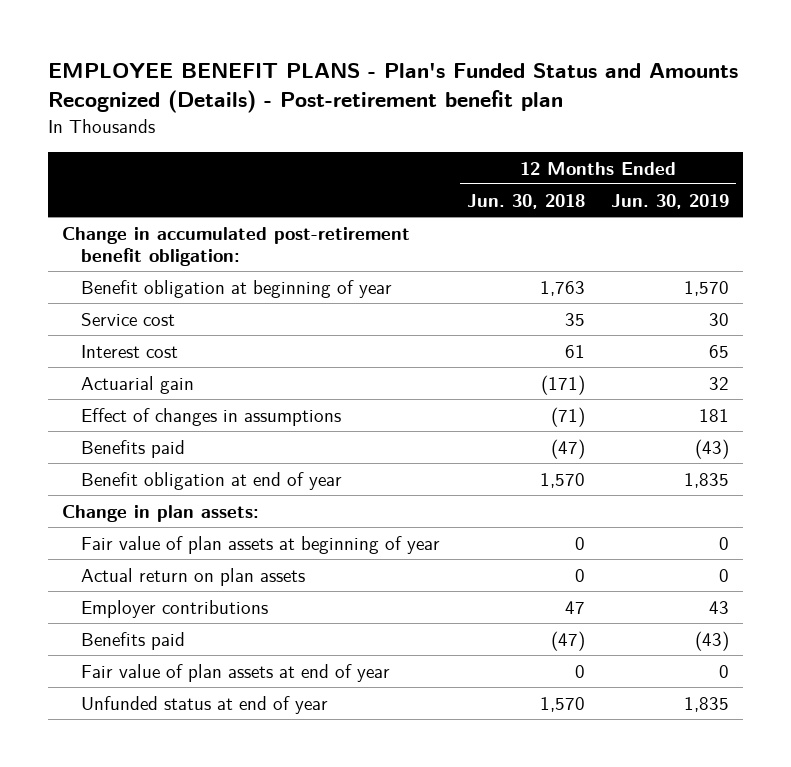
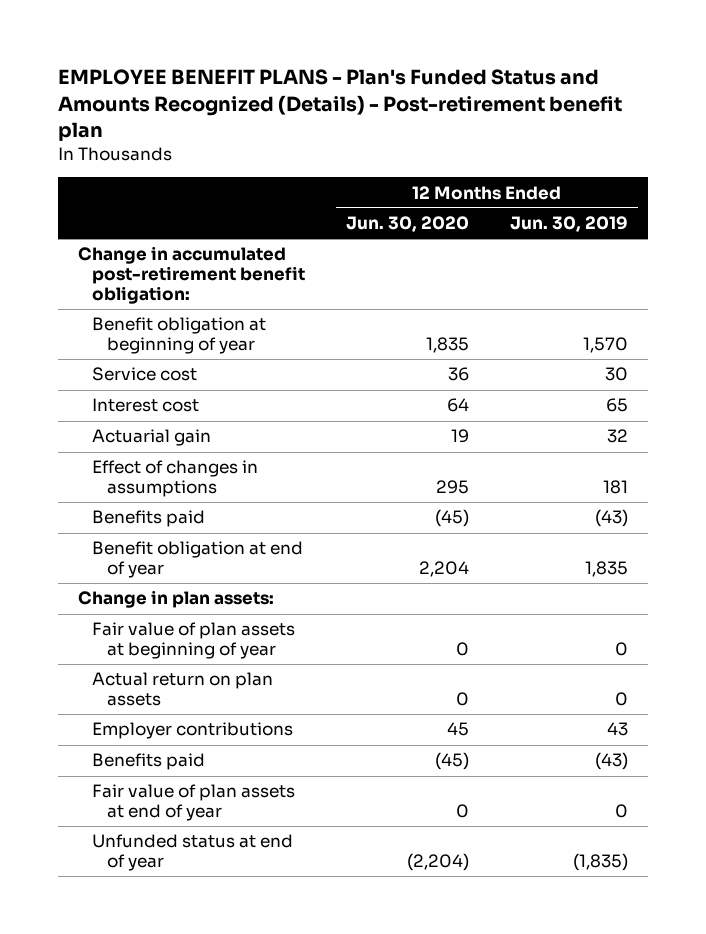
[466,193,585,209] Jun. 30, 2018 -> none
none -> [345,216,469,233] Jun. 30, 2020
[684,696,730,712] 1,835 -> [572,853,628,872] (1,835)

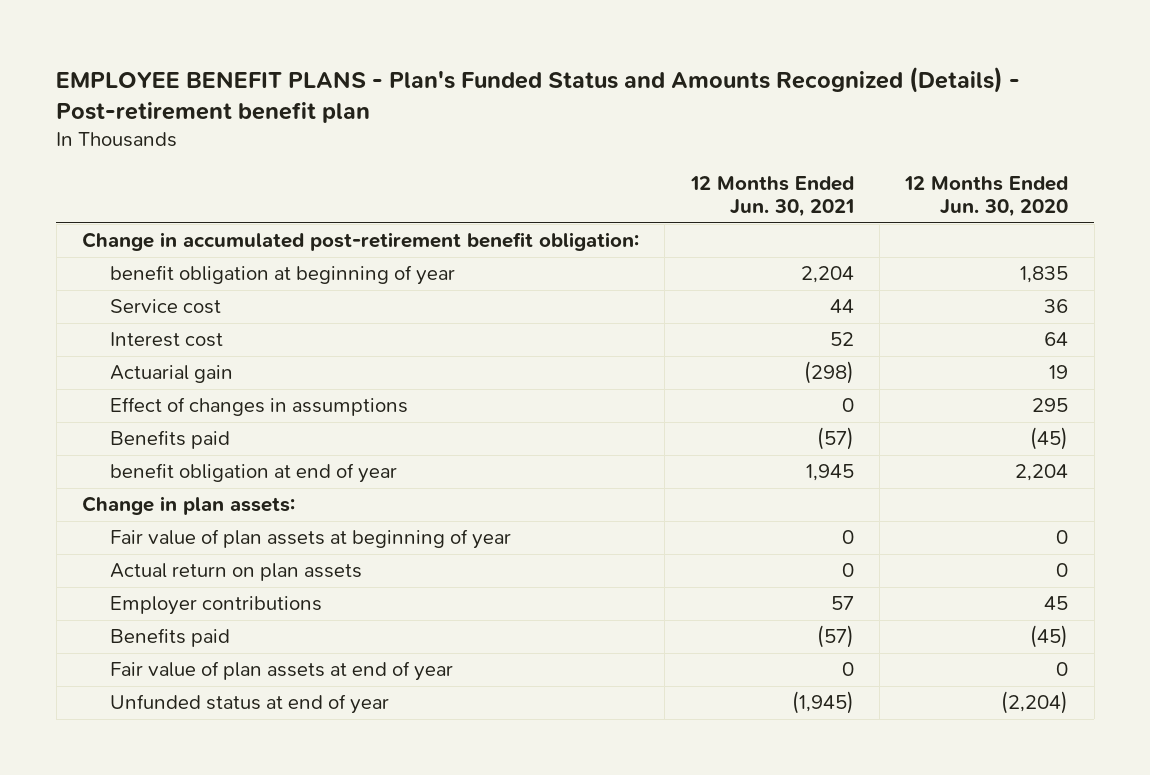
[509,216,628,233] Jun. 30, 2019 -> none
none -> [689,176,854,218] 12 Months Ended Jun. 30, 2021
[92,317,267,355] Benefit obligation at beginning of year -> [110,265,456,286] benefit obligation at beginning of year
[92,541,304,579] Benefit obligation at end of year -> [110,463,398,484] benefit obligation at end of year

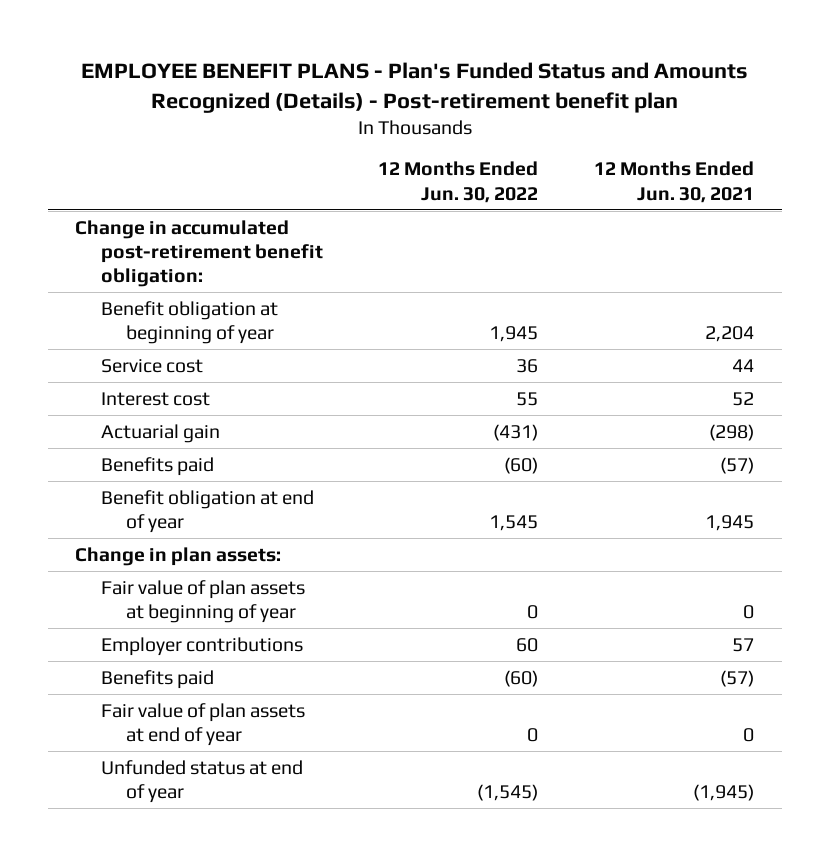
[904,176,1069,218] 12 Months Ended Jun. 30, 2020 -> none
none -> [378,161,539,203] 12 Months Ended Jun. 30, 2022
[110,265,456,286] benefit obligation at beginning of year -> [100,300,278,345] Benefit obligation at beginning of year
[110,397,409,417] Effect of changes in assumptions -> none
[110,463,398,484] benefit obligation at end of year -> [100,489,314,534] Benefit obligation at end of year
[110,563,363,582] Actual return on plan assets -> none

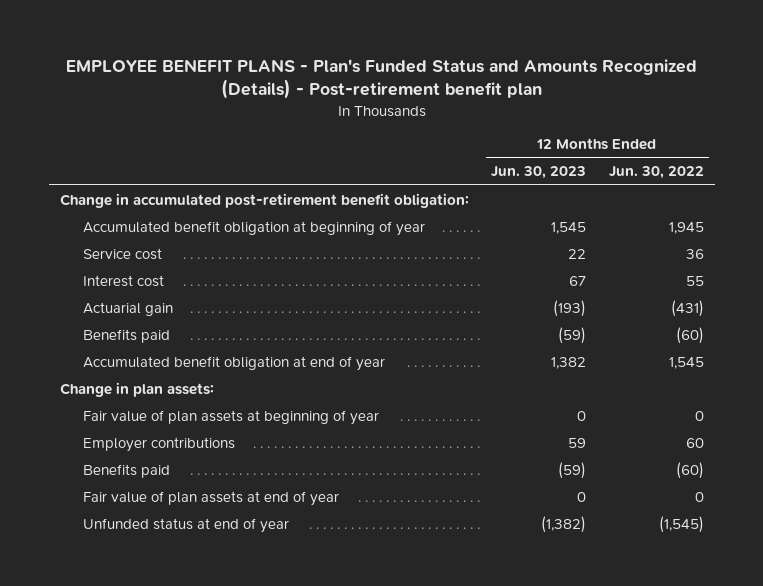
[593,161,754,203] 12 Months Ended Jun. 30, 2021 -> none
none -> [491,166,587,180] Jun. 30, 2023
[100,300,278,345] Benefit obligation at beginning of year -> [83,220,426,236] Accumulated benefit obligation at beginning of year
[100,489,314,534] Benefit obligation at end of year -> [83,355,386,371] Accumulated benefit obligation at end of year

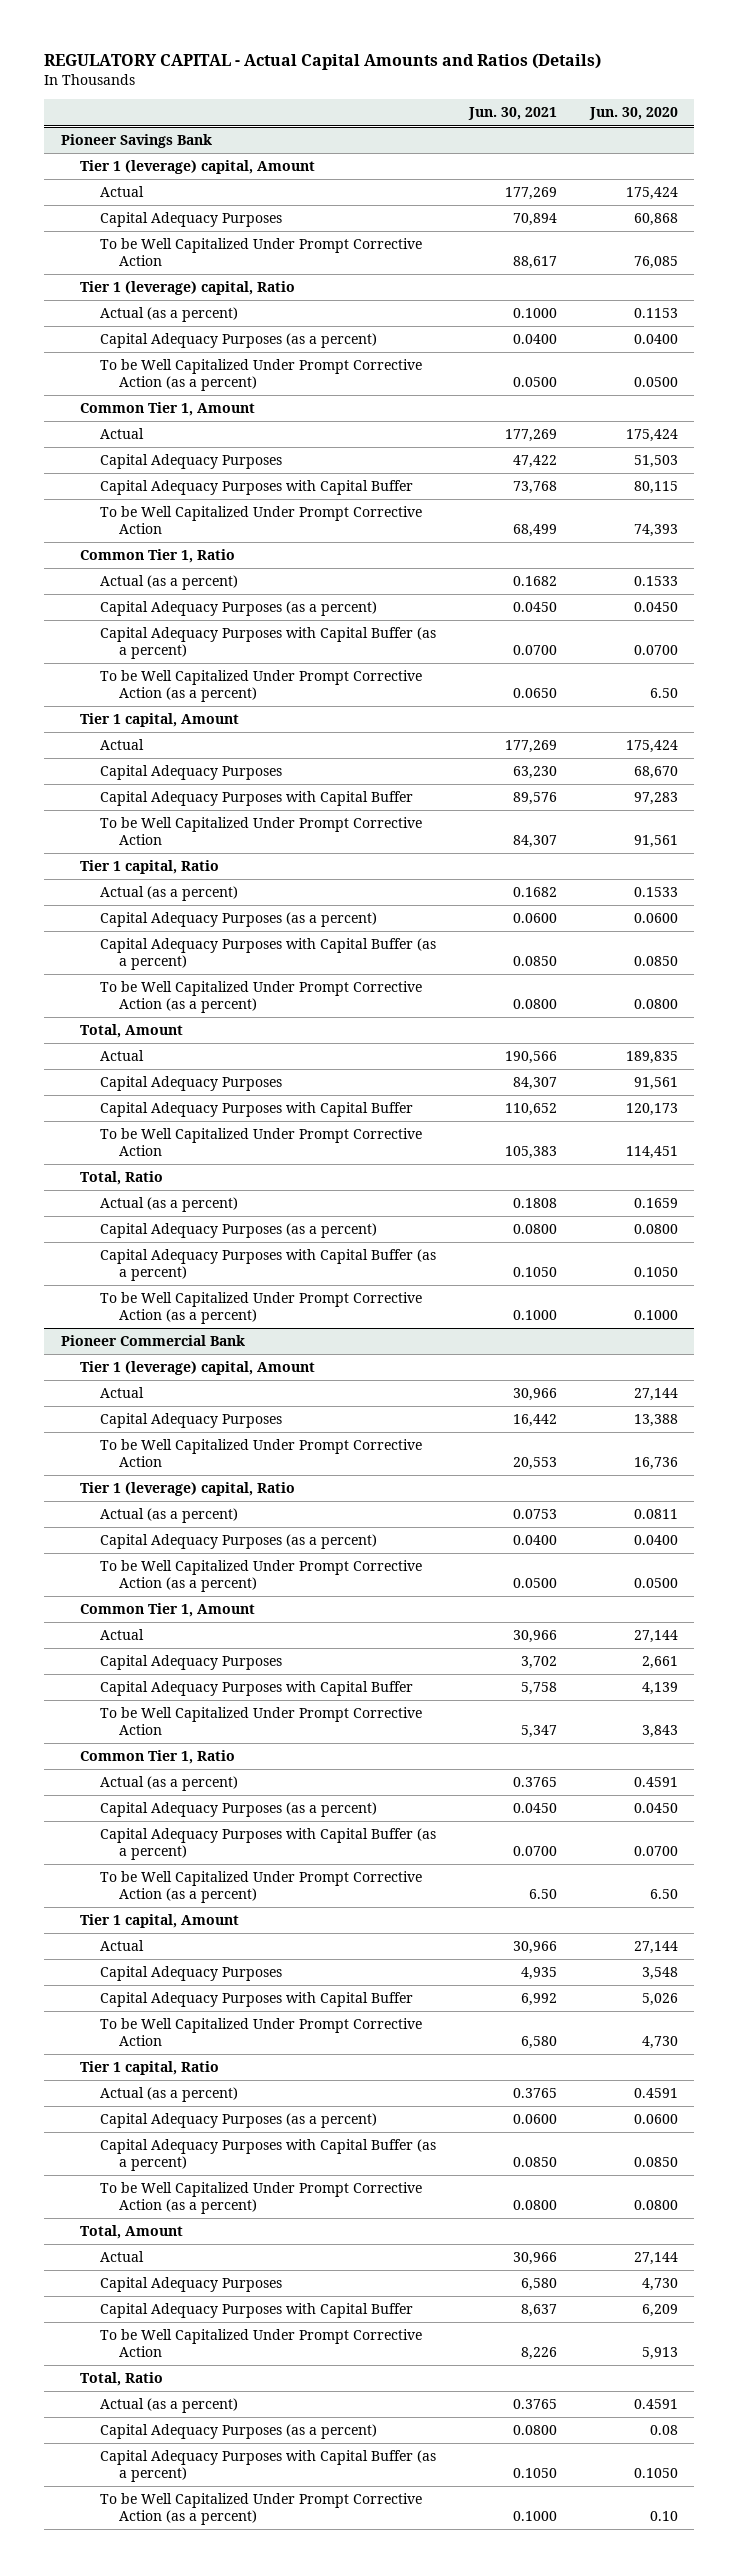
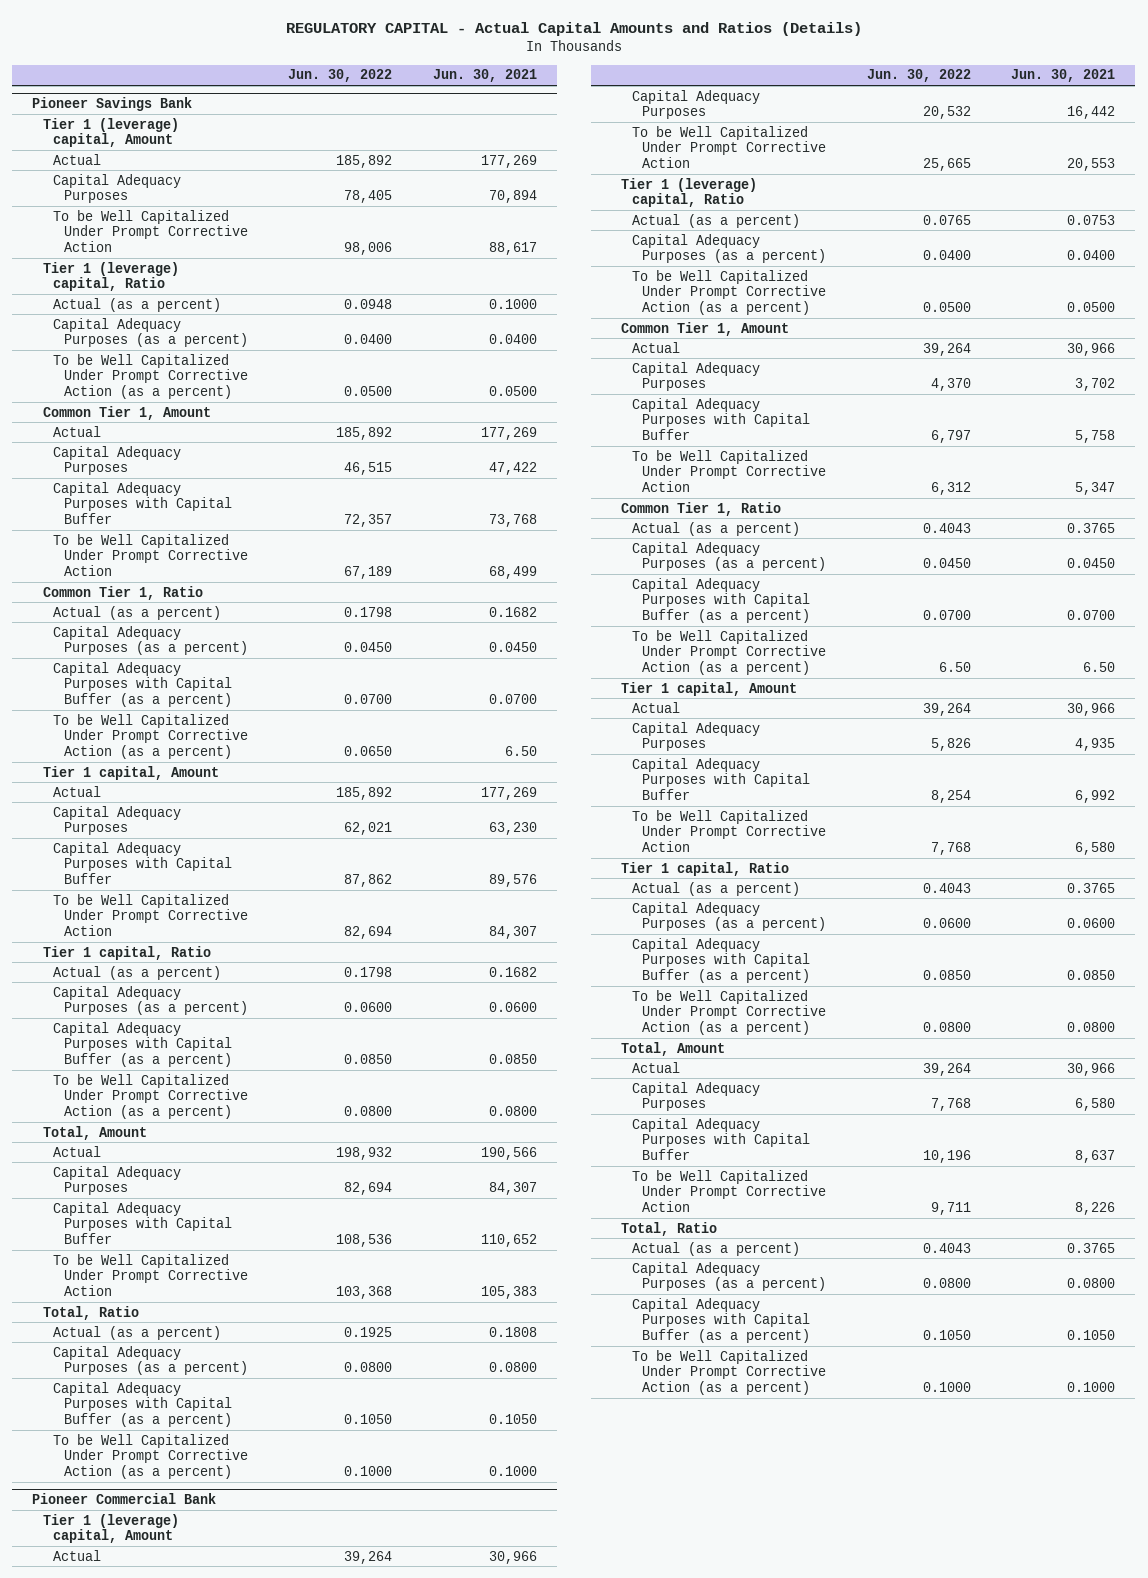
[588,107,678,121] Jun. 30, 2020 -> none
none -> [288,69,393,83] Jun. 30, 2022
[512,688,557,699] 0.0650 -> [504,746,537,757] 6.50

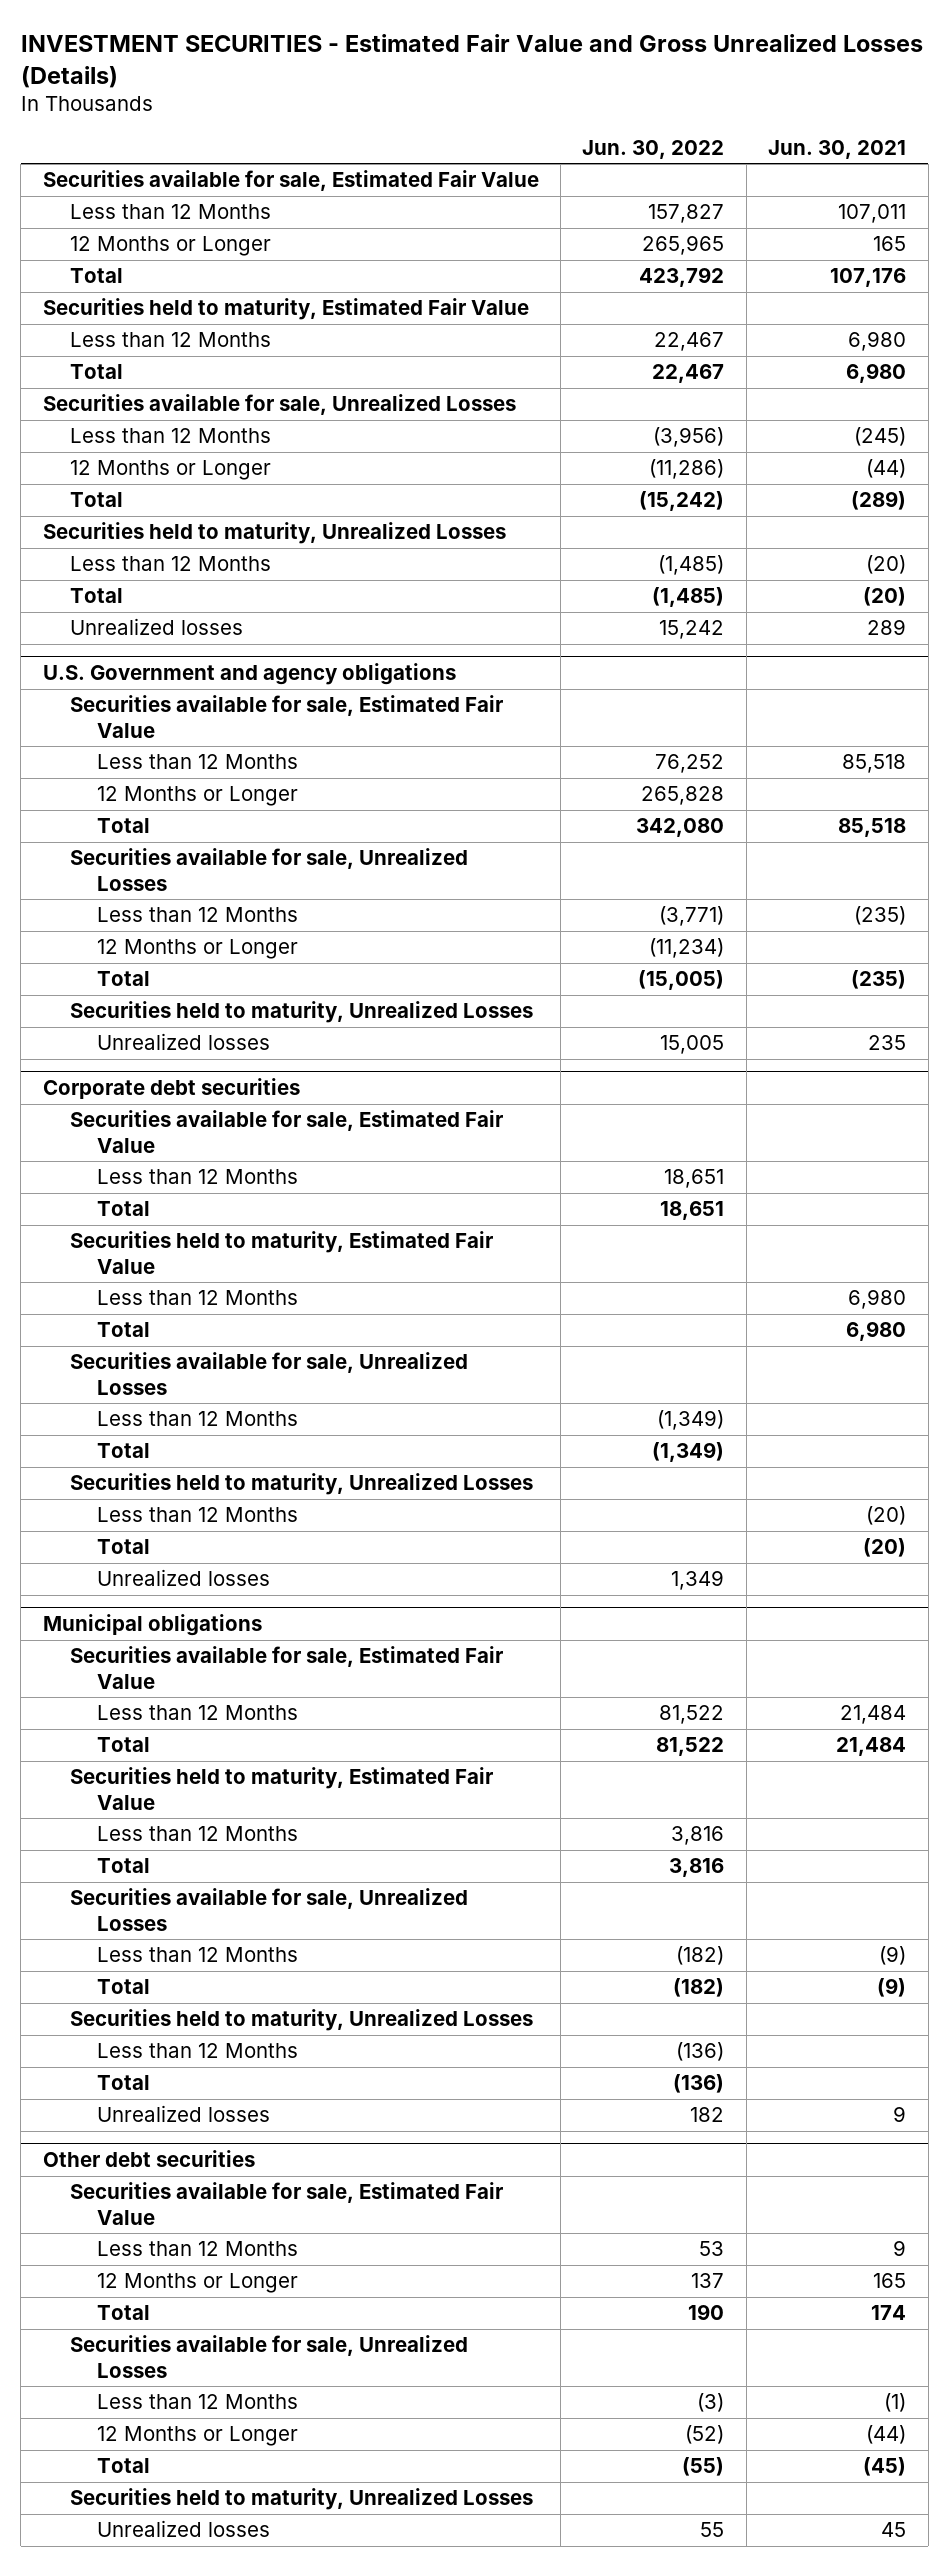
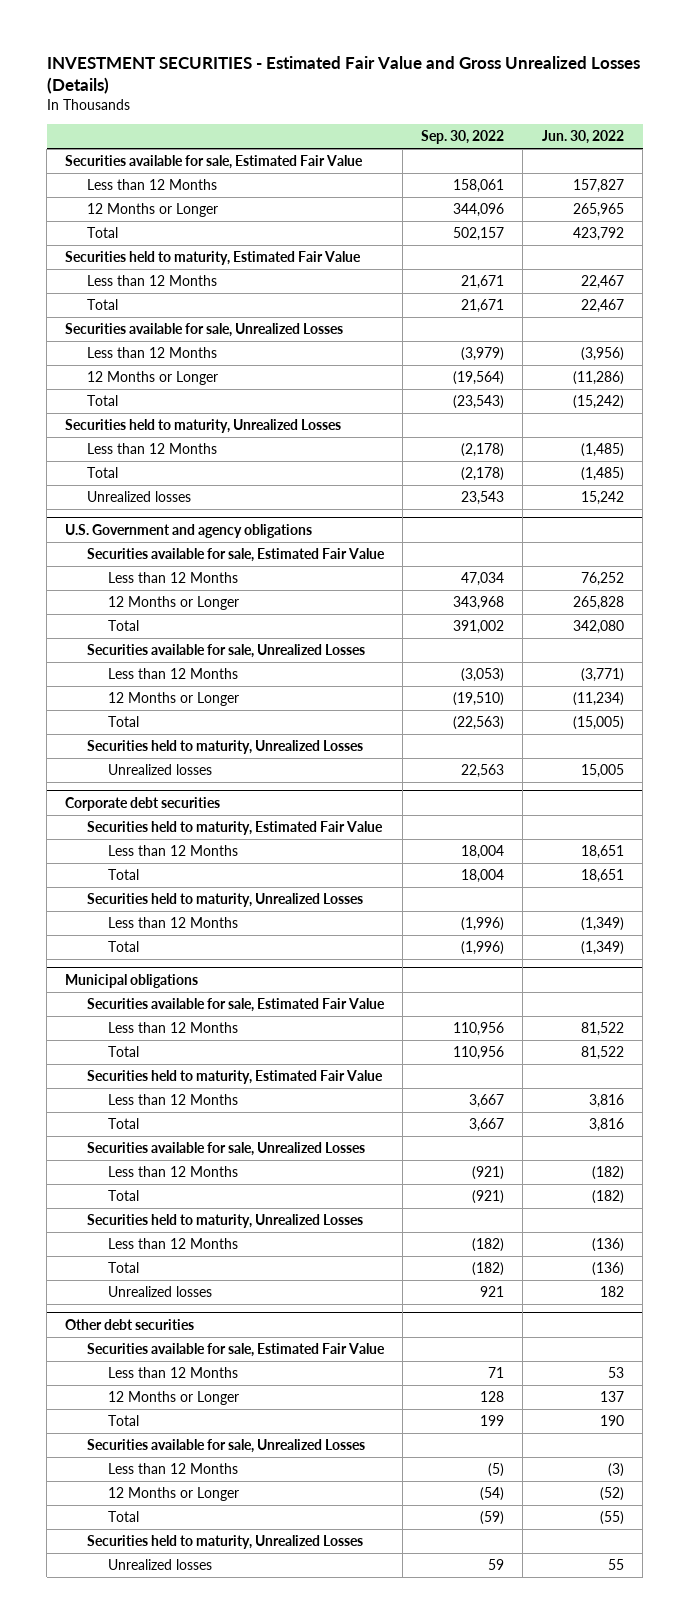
[768,139,907,159] Jun. 30, 2021 -> none
none -> [421,130,505,145] Sep. 30, 2022
[70,1110,504,1153] Securities available for sale, Estimated Fair Value -> none
[70,1231,494,1274] Securities held to maturity, Estimated Fair Value -> [86,821,383,836] Securities held to maturity, Estimated Fair Value
[97,1290,299,1306] Less than 12 Months -> none
[97,1322,151,1338] Total -> none
[70,1352,469,1395] Securities available for sale, Unrealized Losses -> none
[70,1473,534,1496] Securities held to maturity, Unrealized Losses -> [86,893,363,908] Securities held to maturity, Unrealized Losses
[97,1507,299,1523] Less than 12 Months -> none
[97,1539,151,1555] Total -> none
[97,1569,271,1587] Unrealized losses -> none

